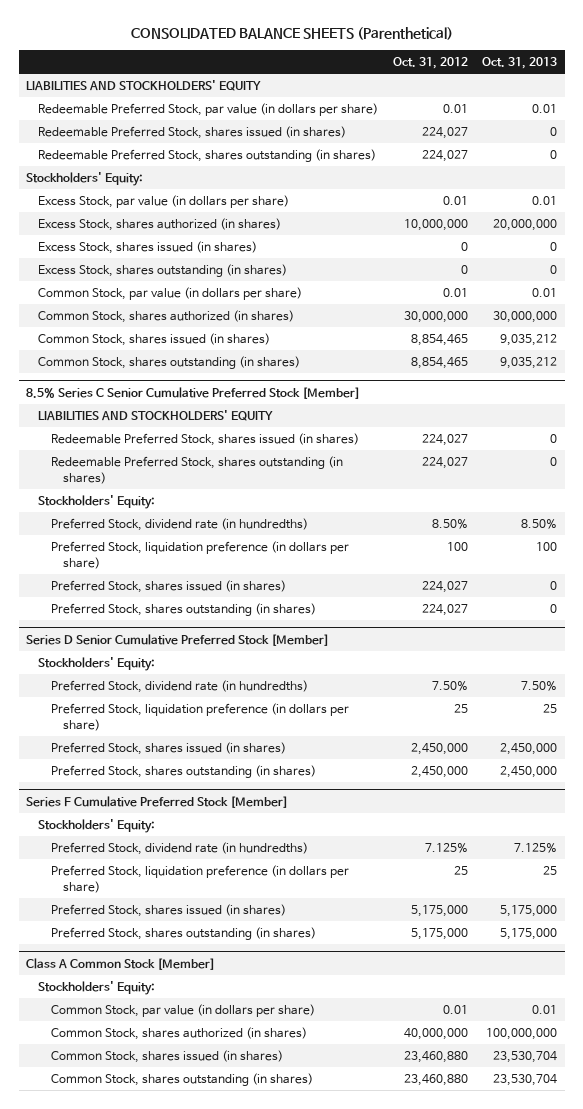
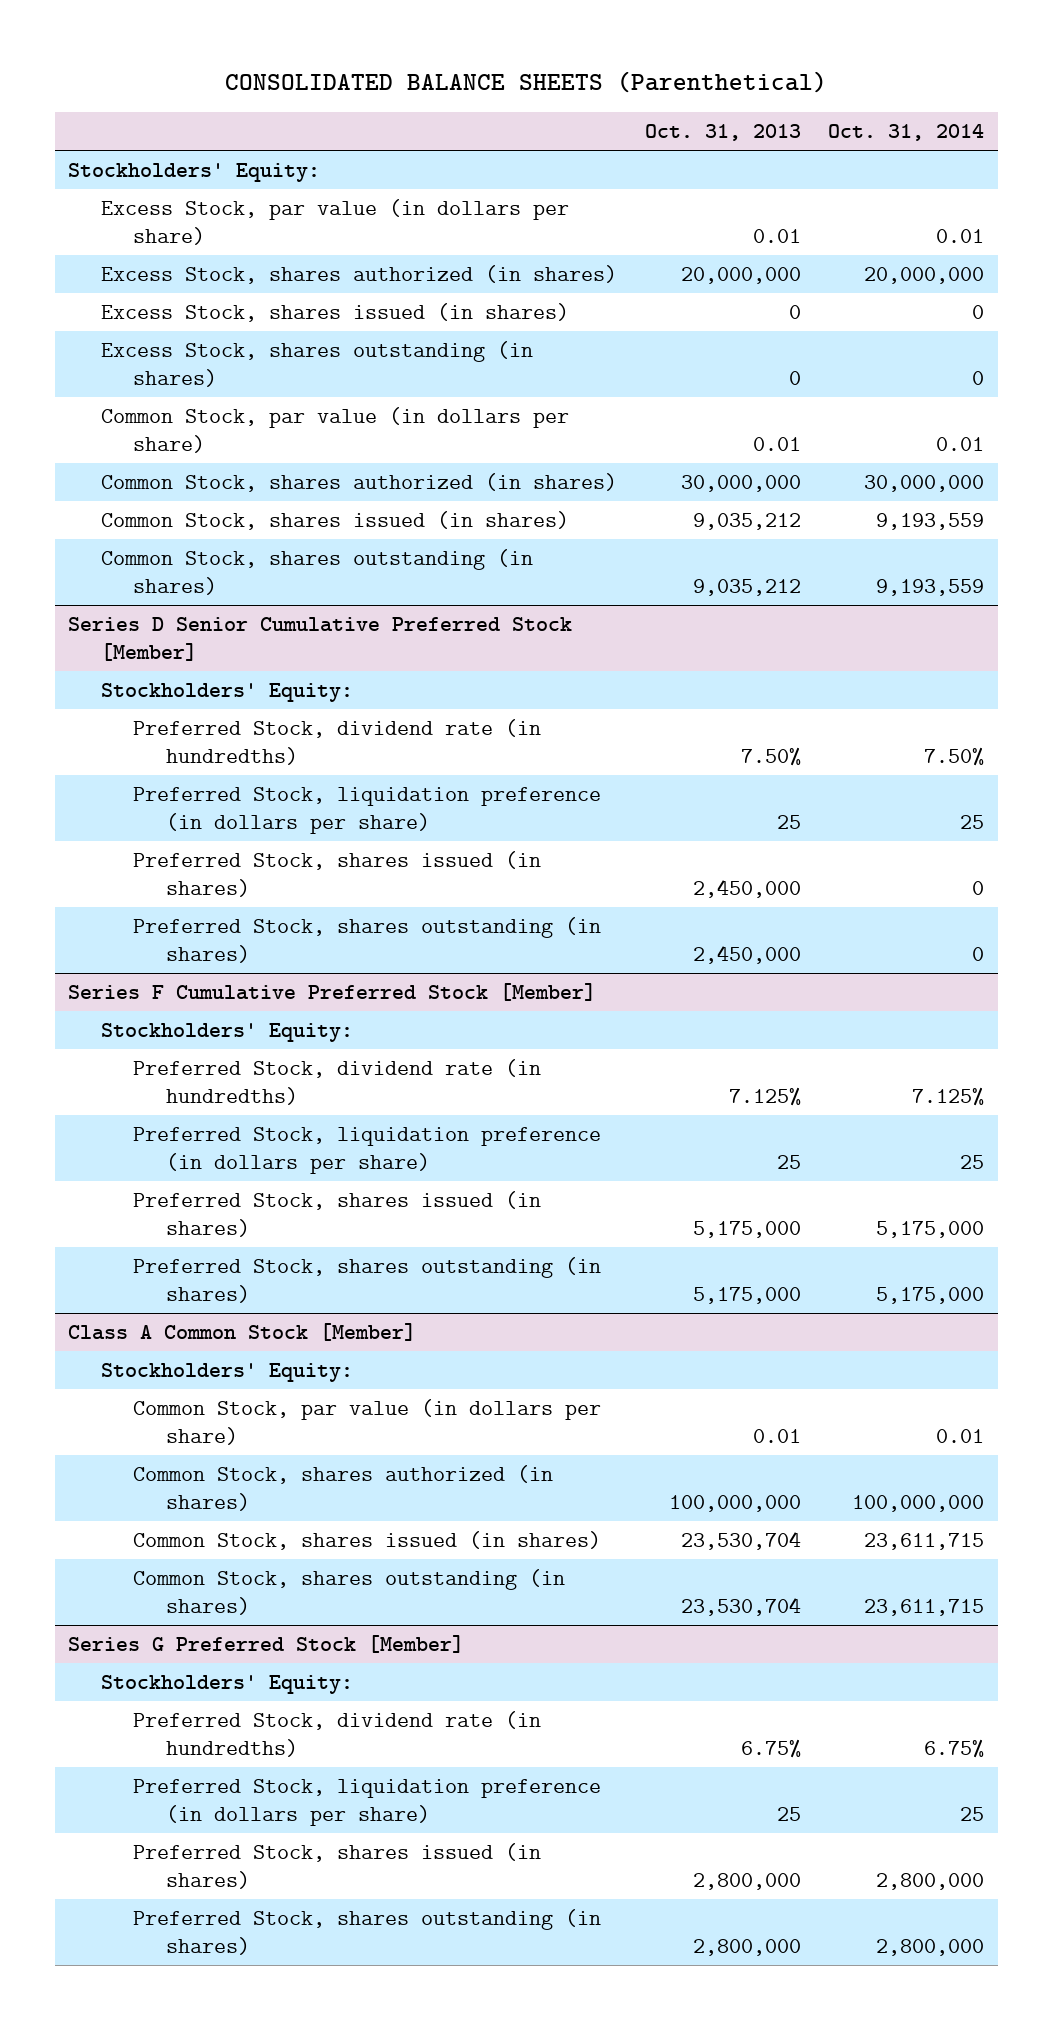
[392,57,468,70] Oct. 31, 2012 -> none
none -> [828,124,985,142] Oct. 31, 2014
[26,80,262,92] LIABILITIES AND STOCKHOLDERS' EQUITY -> none
[38,103,379,117] Redeemable Preferred Stock, par value (in dollars per share) -> none
[38,126,347,140] Redeemable Preferred Stock, shares issued (in shares) -> none
[38,149,377,163] Redeemable Preferred Stock, shares outstanding (in shares) -> none
[26,386,361,399] 8.5% Series C Senior Cumulative Preferred Stock [Member] -> none
[38,410,274,422] LIABILITIES AND STOCKHOLDERS' EQUITY -> none
[50,433,359,447] Redeemable Preferred Stock, shares issued (in shares) -> none
[50,456,343,484] Redeemable Preferred Stock, shares outstanding (in shares) -> none
[38,495,156,510] Stockholders' Equity: -> none
[50,518,308,532] Preferred Stock, dividend rate (in hundredths) -> none
[50,541,349,569] Preferred Stock, liquidation preference (in dollars per share) -> none
[50,580,286,594] Preferred Stock, shares issued (in shares) -> none
[50,603,316,617] Preferred Stock, shares outstanding (in shares) -> none
none -> [68,1634,465,1653] Series G Preferred Stock [Member]
none -> [100,1674,353,1694] Stockholders' Equity:
none -> [133,1710,542,1757] Preferred Stock, dividend rate (in hundredths)
none -> [133,1778,602,1826] Preferred Stock, liquidation preference (in dollars per share)
none -> [133,1842,542,1889] Preferred Stock, shares issued (in shares)
none -> [133,1908,602,1955] Preferred Stock, shares outstanding (in shares)

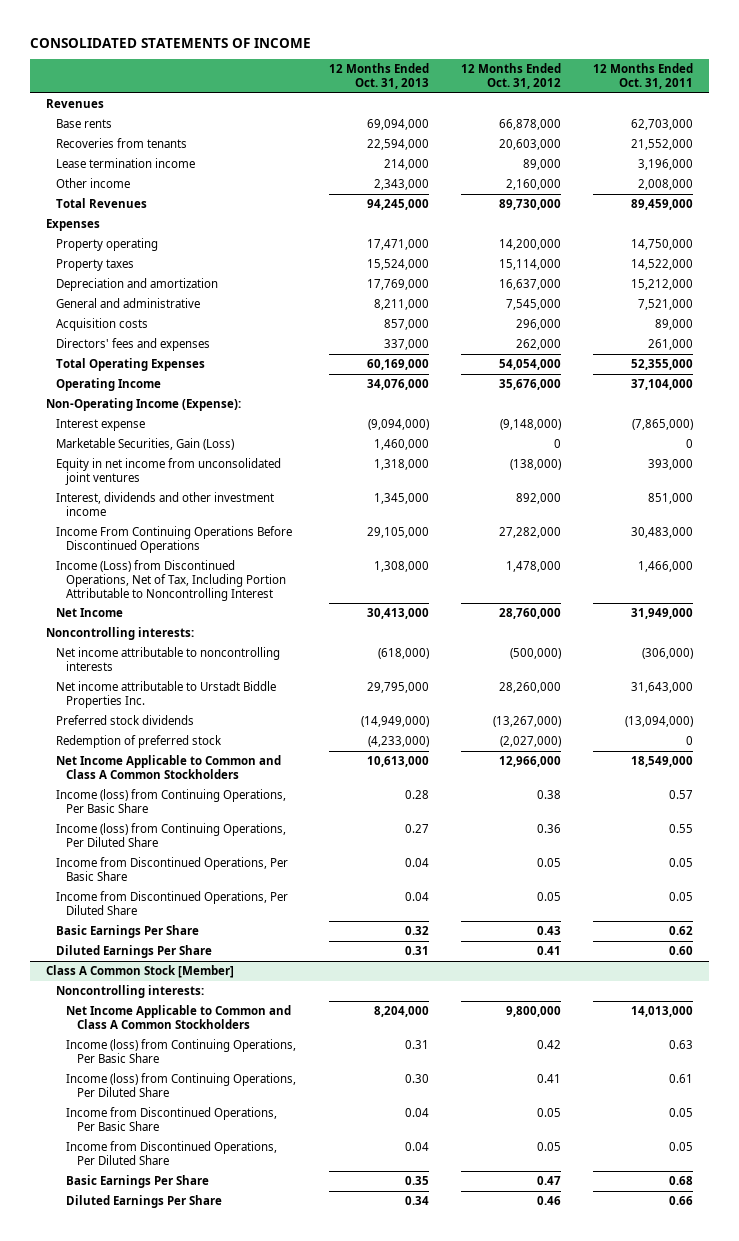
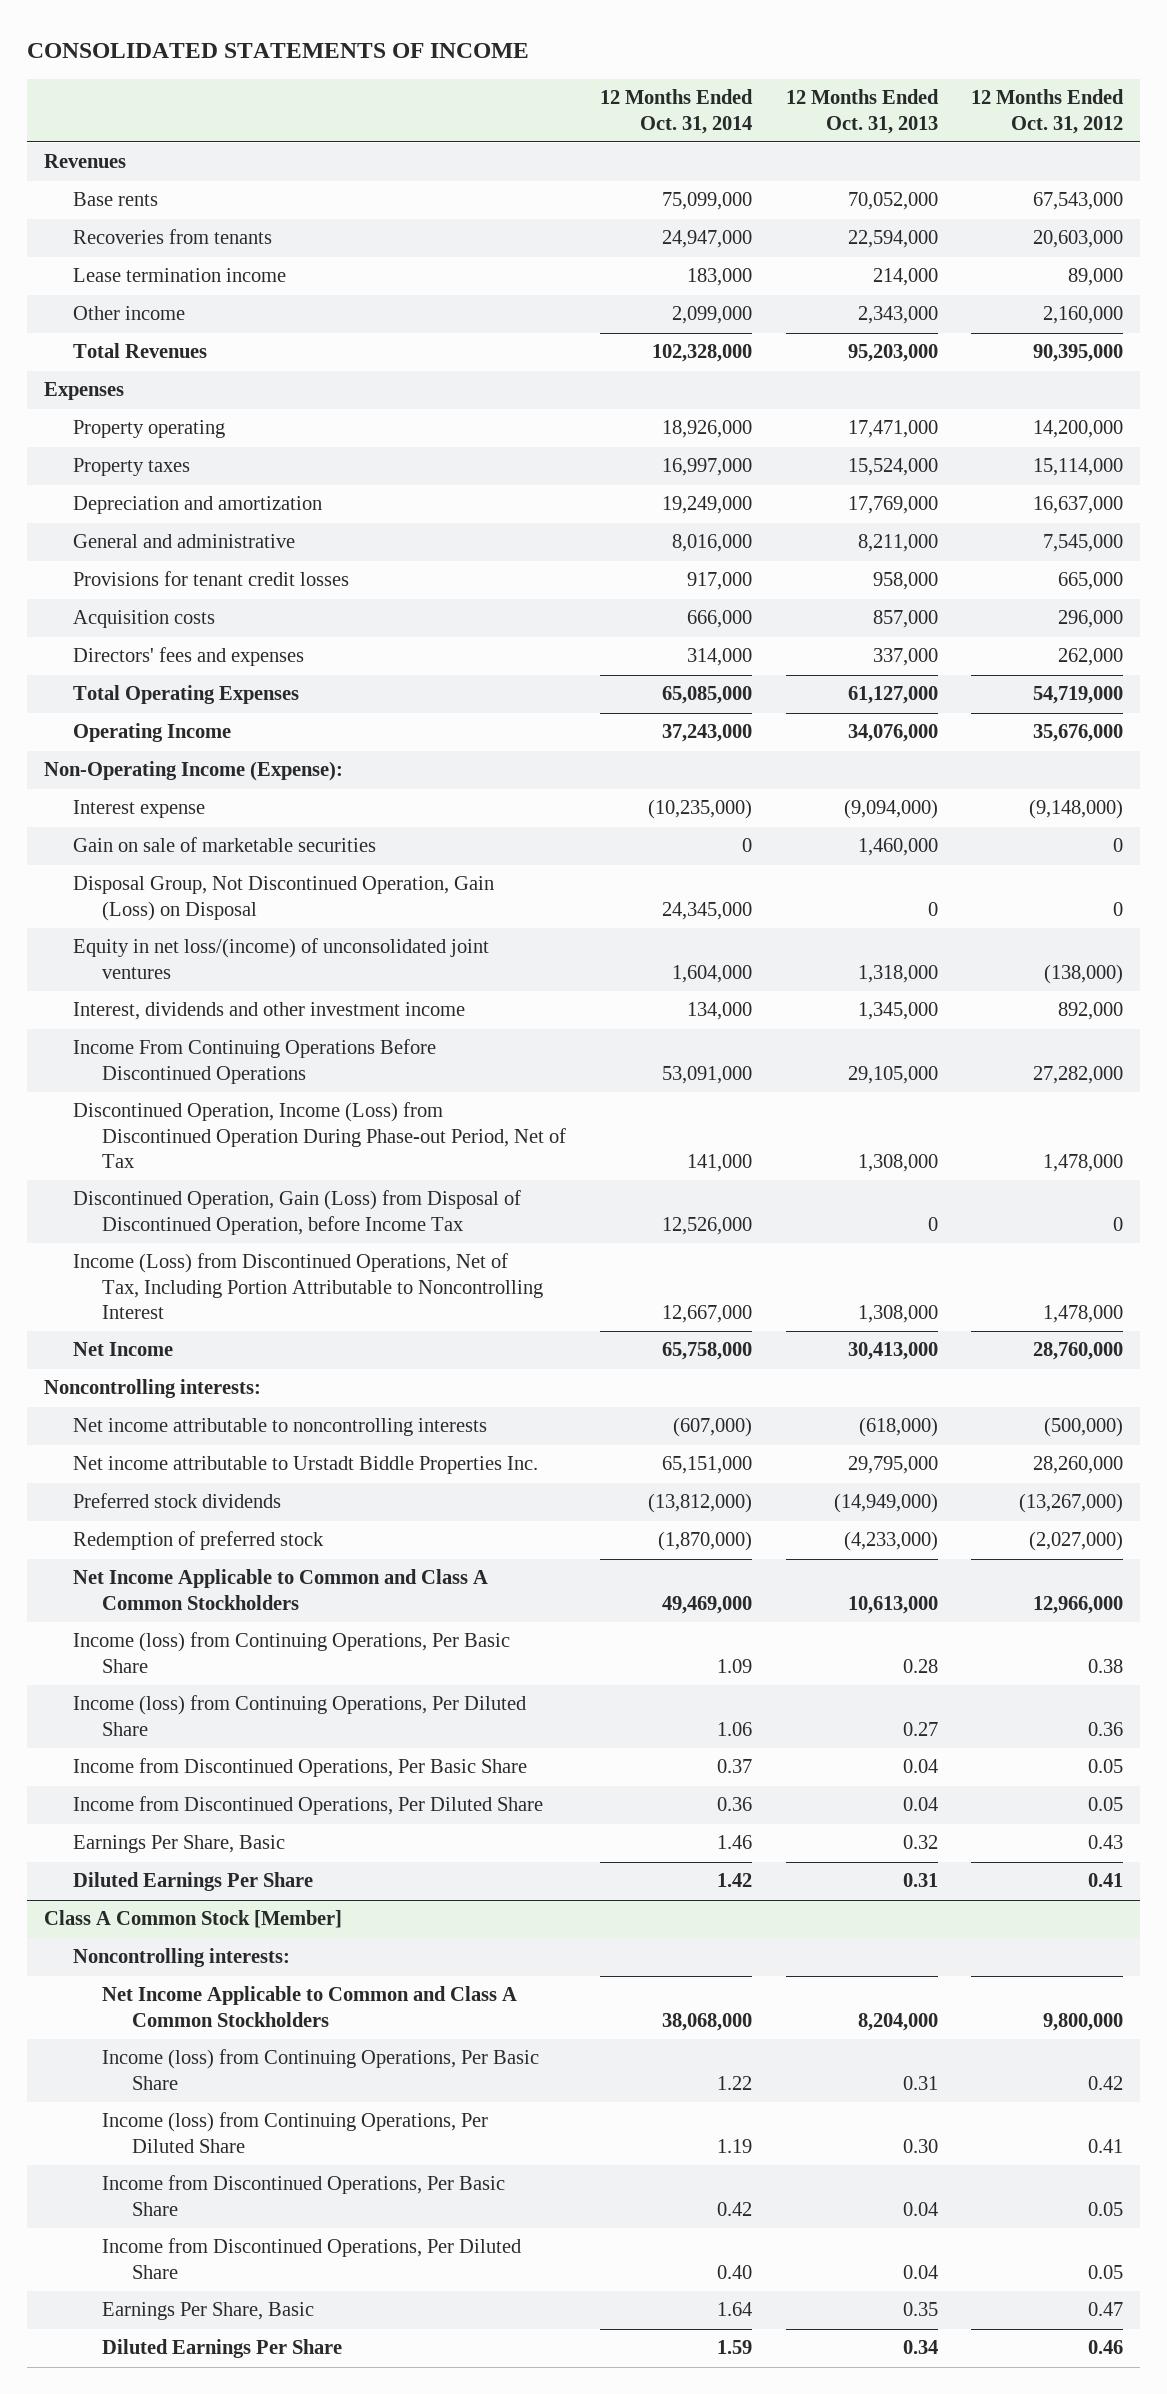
[593,63,694,90] 12 Months Ended Oct. 31, 2011 -> none
none -> [600,89,754,134] 12 Months Ended Oct. 31, 2014
[366,119,429,131] 69,094,000 -> [847,192,938,211] 70,052,000
[498,119,561,131] 66,878,000 -> [1033,192,1124,211] 67,543,000
[366,199,429,211] 94,245,000 -> [847,344,938,363] 95,203,000
[498,199,561,211] 89,730,000 -> [1033,344,1124,363] 90,395,000
none -> [73,571,350,587] Provisions for tenant credit losses
[366,359,429,371] 60,169,000 -> [847,686,938,705] 61,127,000
[498,359,561,371] 54,054,000 -> [1033,686,1124,705] 54,719,000
[55,438,234,451] Marketable Securities, Gain (Loss) -> [73,837,377,853] Gain on sale of marketable securities
none -> [73,876,495,921] Disposal Group, Not Discontinued Operation, Gain (Loss) on Disposal
[55,458,281,485] Equity in net income from unconsolidated joint ventures -> [73,938,490,979] Equity in net loss/(income) of unconsolidated joint ventures
none -> [73,1102,567,1169] Discontinued Operation, Income (Loss) from Discontinued Operation During Phase-out Period, Net of Tax
none -> [73,1190,522,1235] Discontinued Operation, Gain (Loss) from Disposal of Discontinued Operation, before Income Tax
[55,925,199,939] Basic Earnings Per Share -> [73,1835,286,1854] Earnings Per Share, Basic
[66,1175,210,1189] Basic Earnings Per Share -> [102,2302,315,2321] Earnings Per Share, Basic

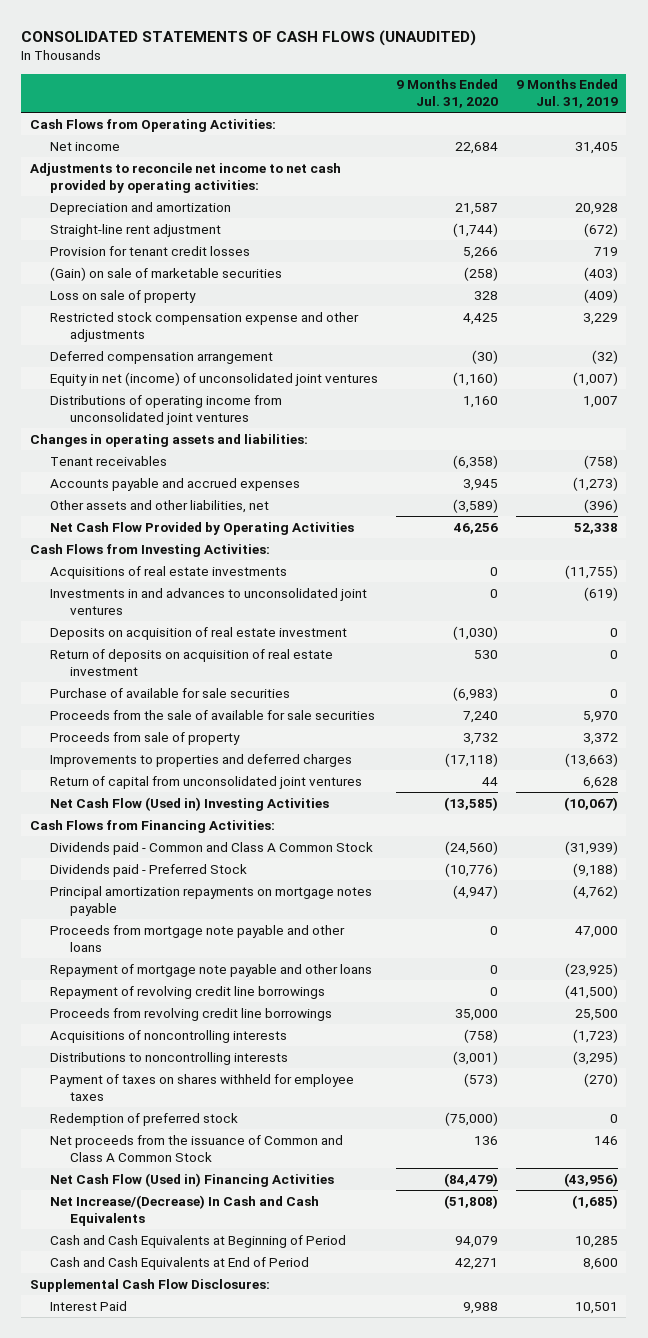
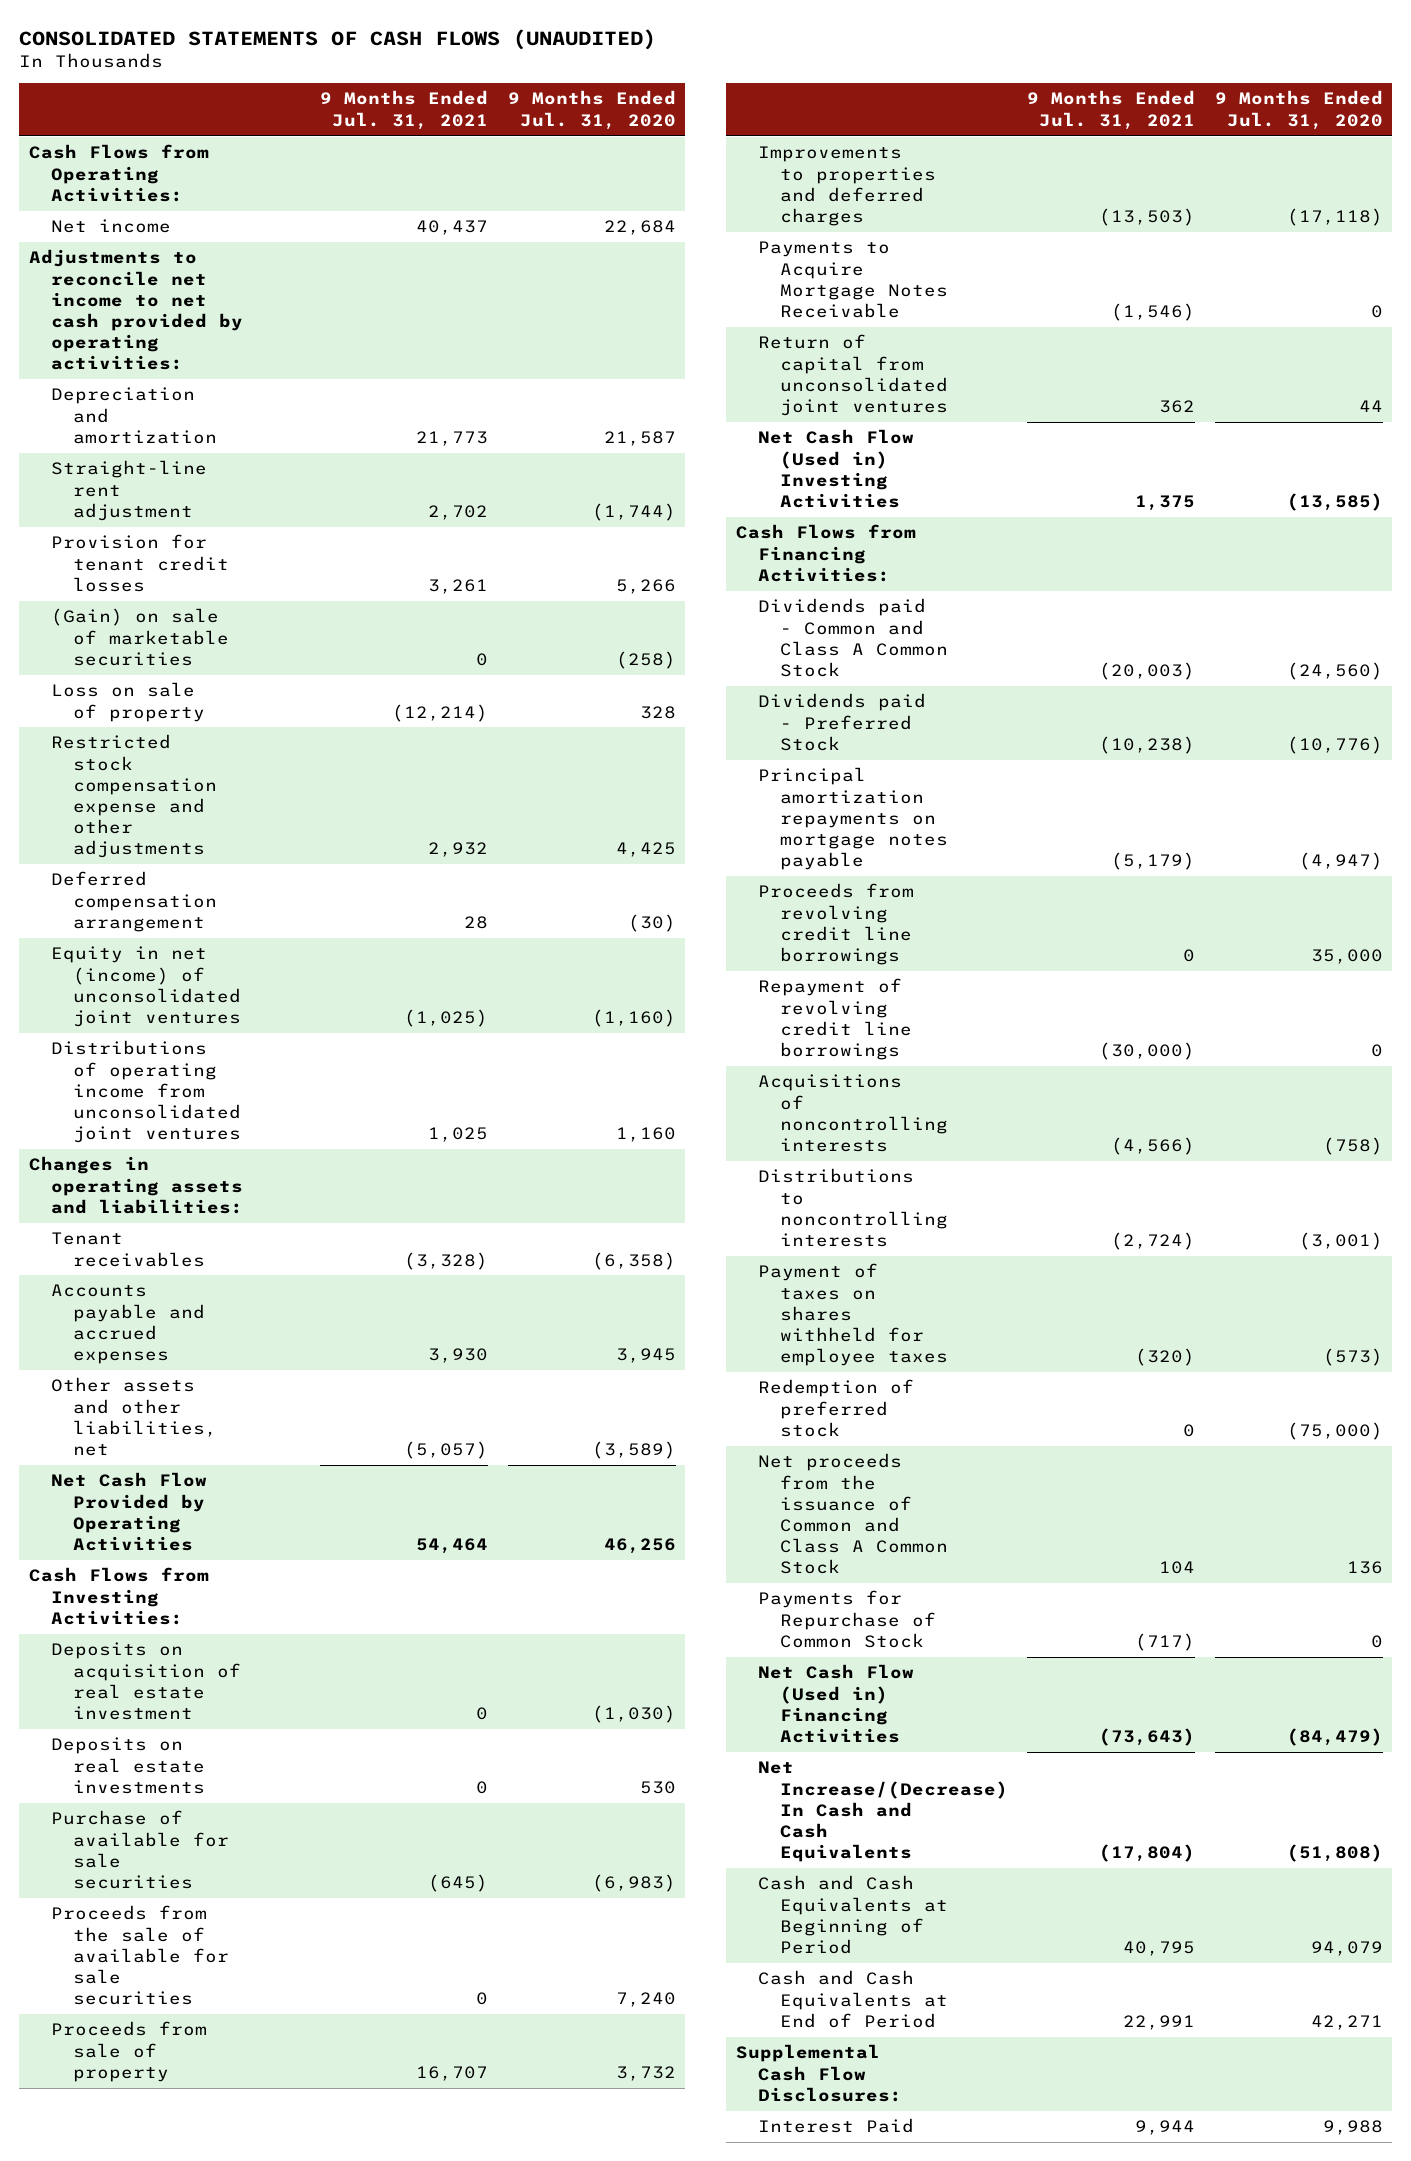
[515,79,618,109] 9 Months Ended Jul. 31, 2019 -> none
none -> [320,90,489,130] 9 Months Ended Jul. 31, 2021
[50,565,288,579] Acquisitions of real estate investments -> none
[50,587,368,615] Investments in and advances to unconsolidated joint ventures -> none
[50,648,334,676] Return of deposits on acquisition of real estate investment -> [50,1737,205,1794] Deposits on real estate investments
none -> [757,241,948,318] Payments to Acquire Mortgage Notes Receivable
[50,924,346,952] Proceeds from mortgage note payable and other loans -> none
[50,963,373,977] Repayment of mortgage note payable and other loans -> none
[50,985,326,999] Repayment of revolving credit line borrowings -> [757,978,912,1060] Repayment of revolving credit line borrowings
none -> [757,1590,936,1648] Payments for Repurchase of Common Stock

